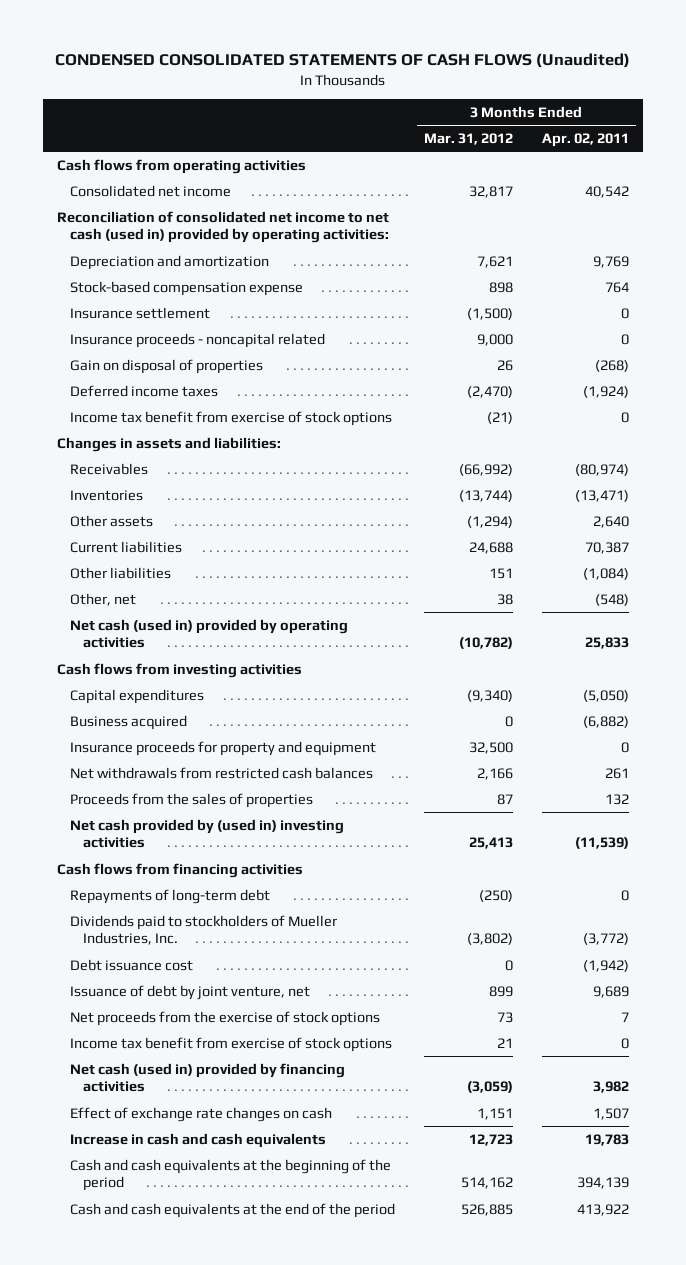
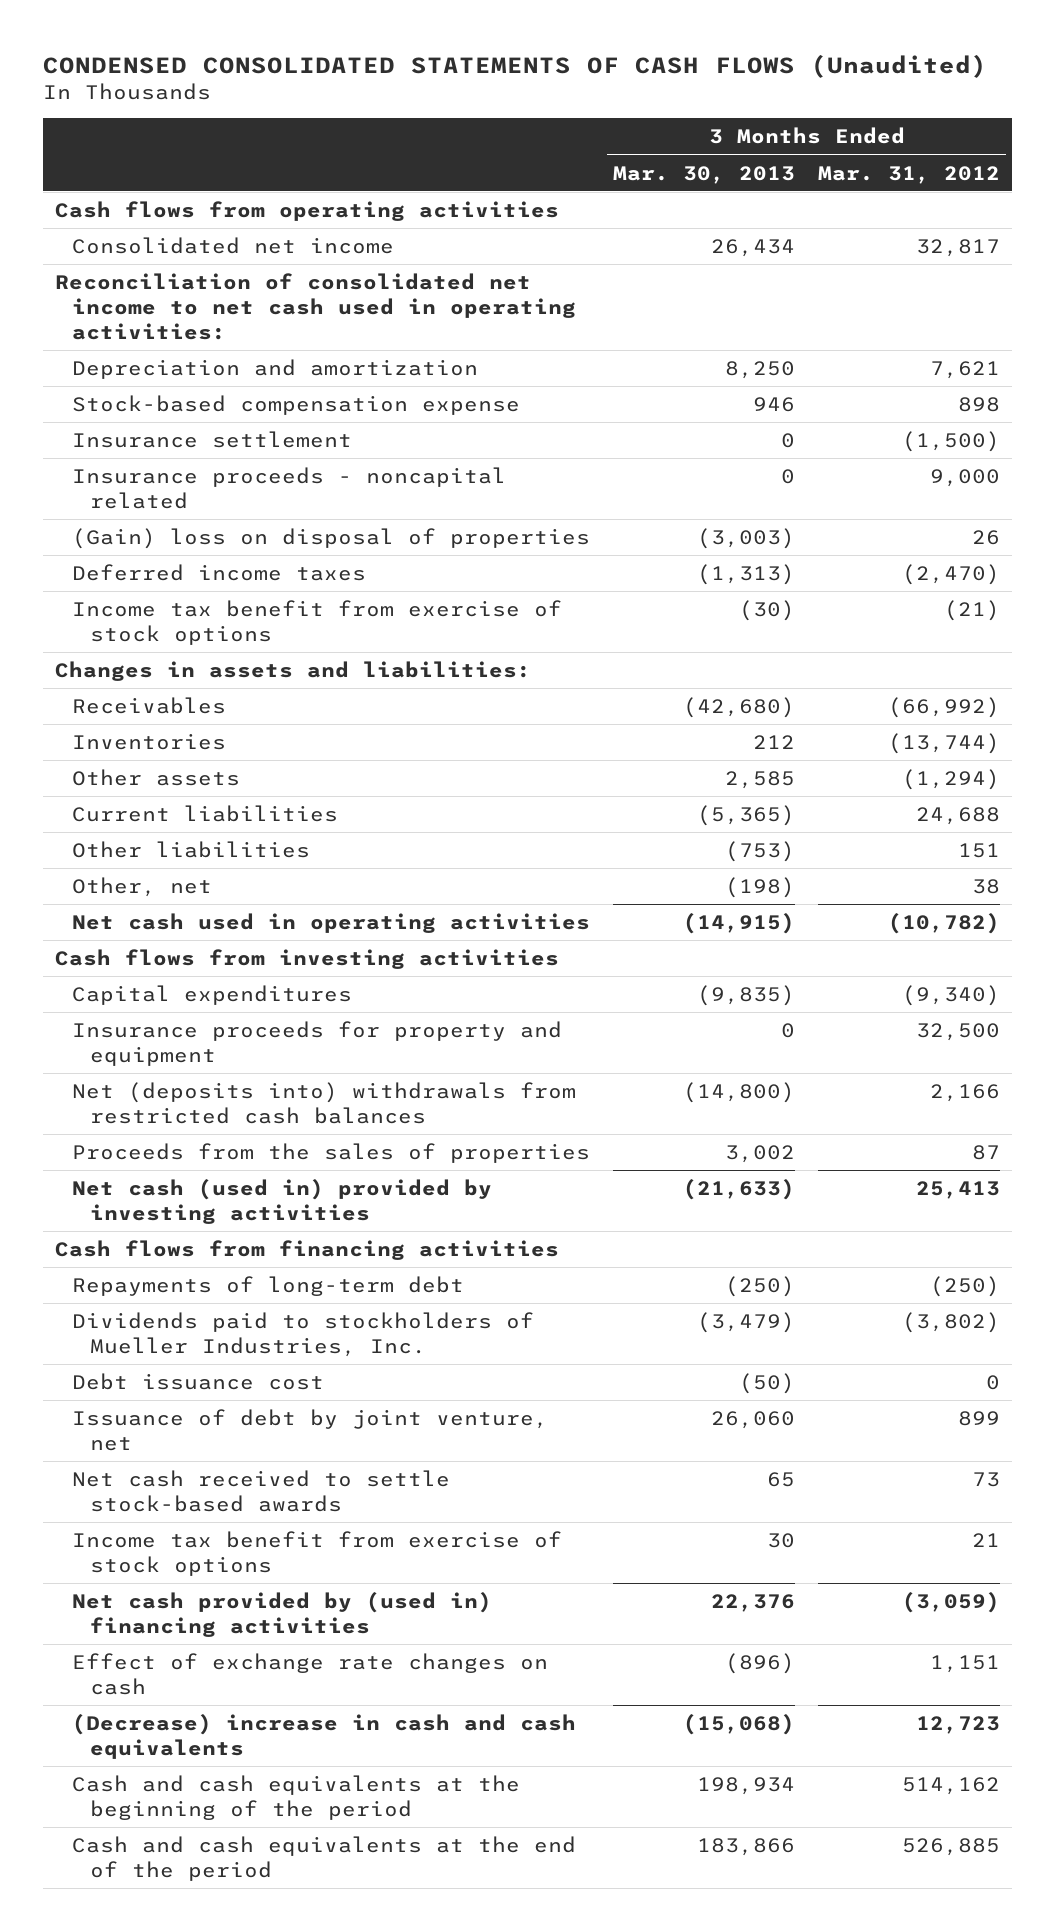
[541,132,629,147] Apr. 02, 2011 -> none
none -> [613,165,796,184] Mar. 30, 2013
[57,210,390,244] Reconciliation of consolidated net income to net cash (used in) provided by operating activities: -> [54,272,577,340] Reconciliation of consolidated net income to net cash used in operating activities:
[69,358,263,374] Gain on disposal of properties -> [72,527,591,549] (Gain) loss on disposal of properties
[69,618,348,649] Net cash (used in) provided by operating activities -> [72,912,591,933] Net cash used in operating activities
[69,714,187,730] Business acquired -> none
[69,766,373,779] Net withdrawals from restricted cash balances -> [72,1081,577,1124] Net (deposits into) withdrawals from restricted cash balances
[69,818,344,849] Net cash provided by (used in) investing activities -> [72,1178,493,1224] Net cash (used in) provided by investing activities
[69,1010,380,1026] Net proceeds from the exercise of stock options -> none
none -> [72,1469,451,1512] Net cash received to settle stock-based awards
[69,1062,345,1093] Net cash (used in) provided by financing activities -> [72,1591,493,1637] Net cash provided by (used in) financing activities
[69,1132,326,1148] Increase in cash and cash equivalents -> [72,1713,577,1759] (Decrease) increase in cash and cash equivalents

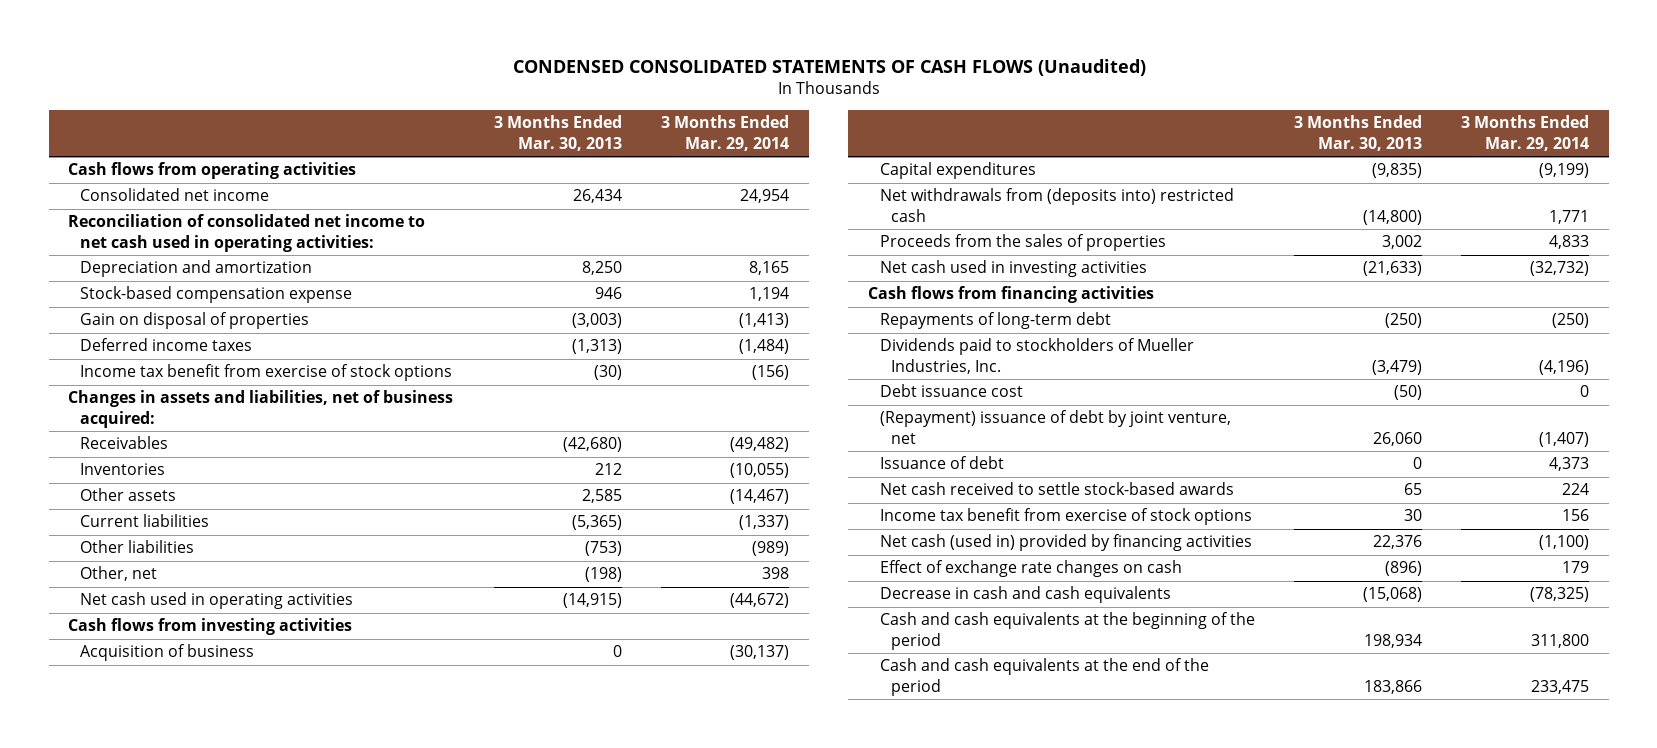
[818,165,1001,184] Mar. 31, 2012 -> none
none -> [661,115,790,151] 3 Months Ended Mar. 29, 2014
[72,430,353,448] Insurance settlement -> none
[72,466,507,509] Insurance proceeds - noncapital related -> none
[72,527,591,549] (Gain) loss on disposal of properties -> [79,312,309,330] Gain on disposal of properties
[54,660,531,681] Changes in assets and liabilities: -> [68,390,454,428] Changes in assets and liabilities, net of business acquired:
none -> [79,644,254,662] Acquisition of business
[72,1020,563,1066] Insurance proceeds for property and equipment -> none
[72,1081,577,1124] Net (deposits into) withdrawals from restricted cash balances -> [879,188,1234,222] Net withdrawals from (deposits into) restricted cash
[72,1178,493,1224] Net cash (used in) provided by investing activities -> [879,260,1147,278] Net cash used in investing activities
[72,1408,549,1451] Issuance of debt by joint venture, net -> [879,410,1231,444] (Repayment) issuance of debt by joint venture, net
none -> [879,456,1004,470] Issuance of debt
[72,1591,493,1637] Net cash provided by (used in) financing activities -> [879,534,1252,552] Net cash (used in) provided by financing activities
[72,1713,577,1759] (Decrease) increase in cash and cash equivalents -> [879,586,1171,604] Decrease in cash and cash equivalents

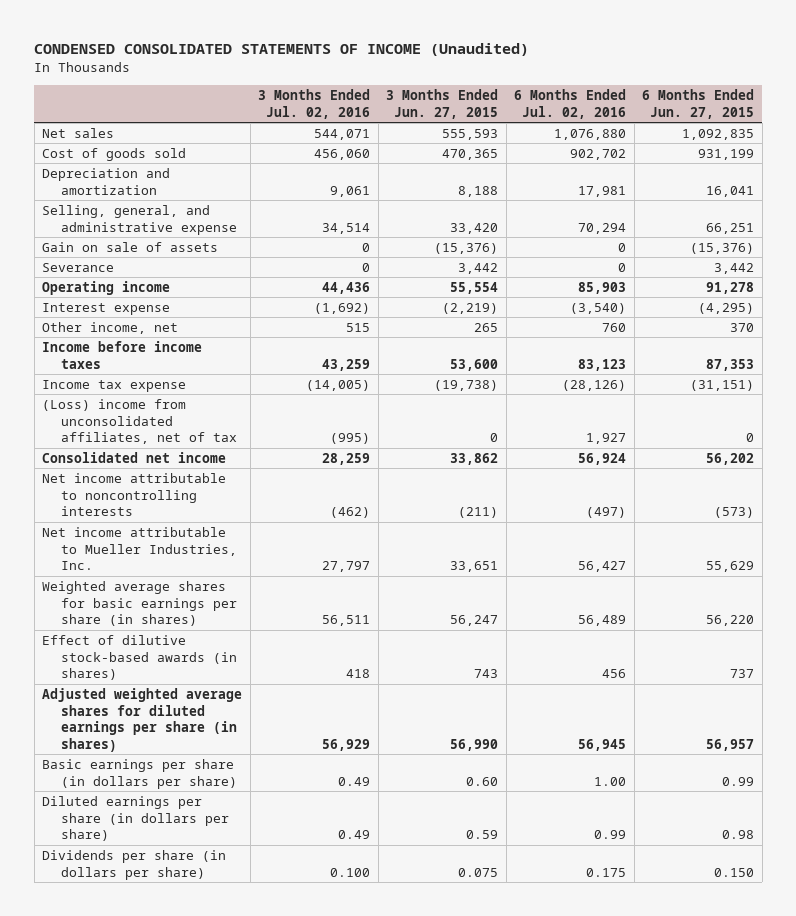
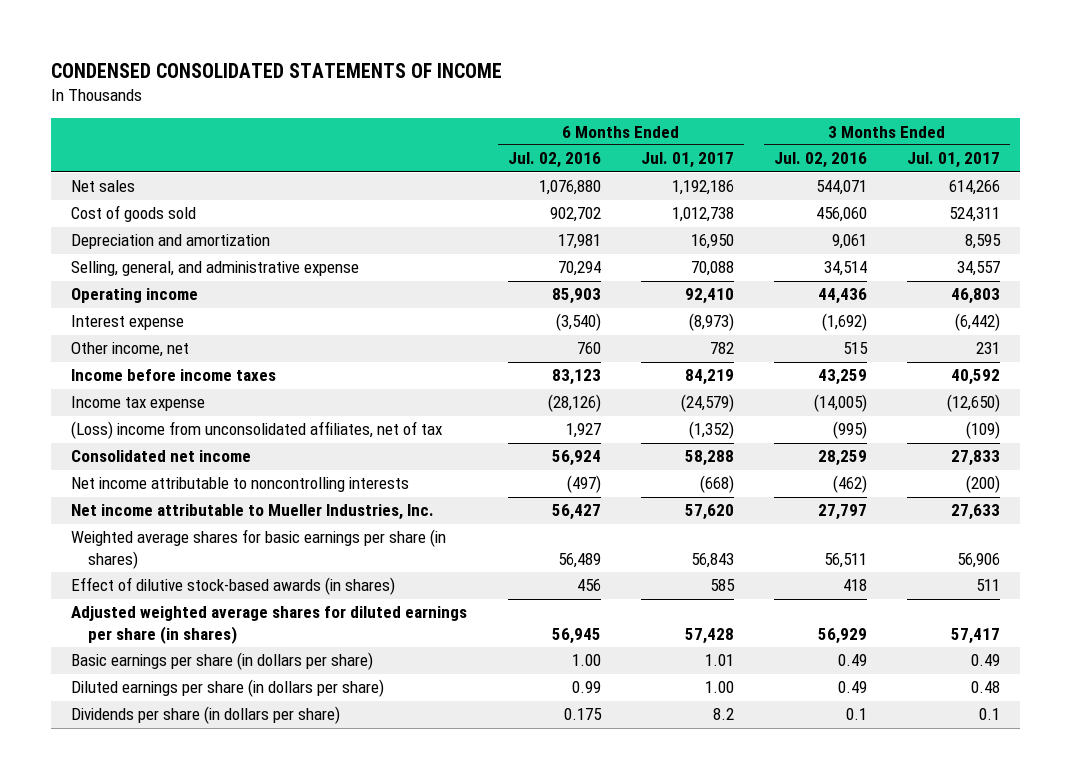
[34,43,530,57] CONDENSED CONSOLIDATED STATEMENTS OF INCOME (Unaudited) -> [51,63,503,79] CONDENSED CONSOLIDATED STATEMENTS OF INCOME
[386,89,499,119] 3 Months Ended Jun. 27, 2015 -> none
[642,89,755,119] 6 Months Ended Jun. 27, 2015 -> none
none -> [640,152,734,169] Jul. 01, 2017
none -> [906,152,1000,169] Jul. 01, 2017
[42,241,219,252] Gain on sale of assets -> none
[42,262,115,272] Severance -> none
[330,867,371,877] 0.100 -> [845,708,867,721] 0.1

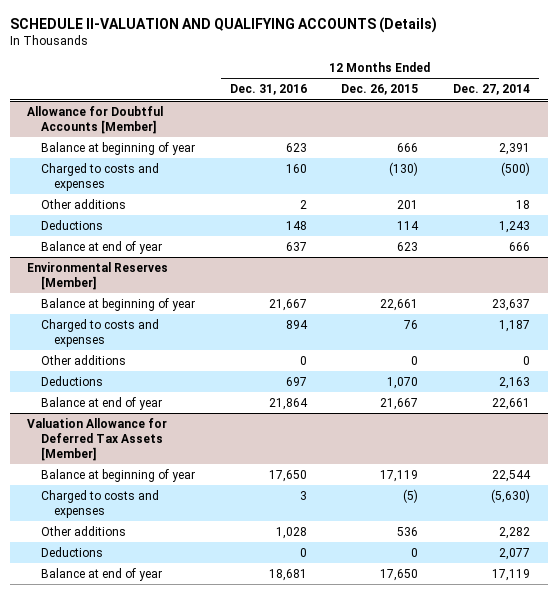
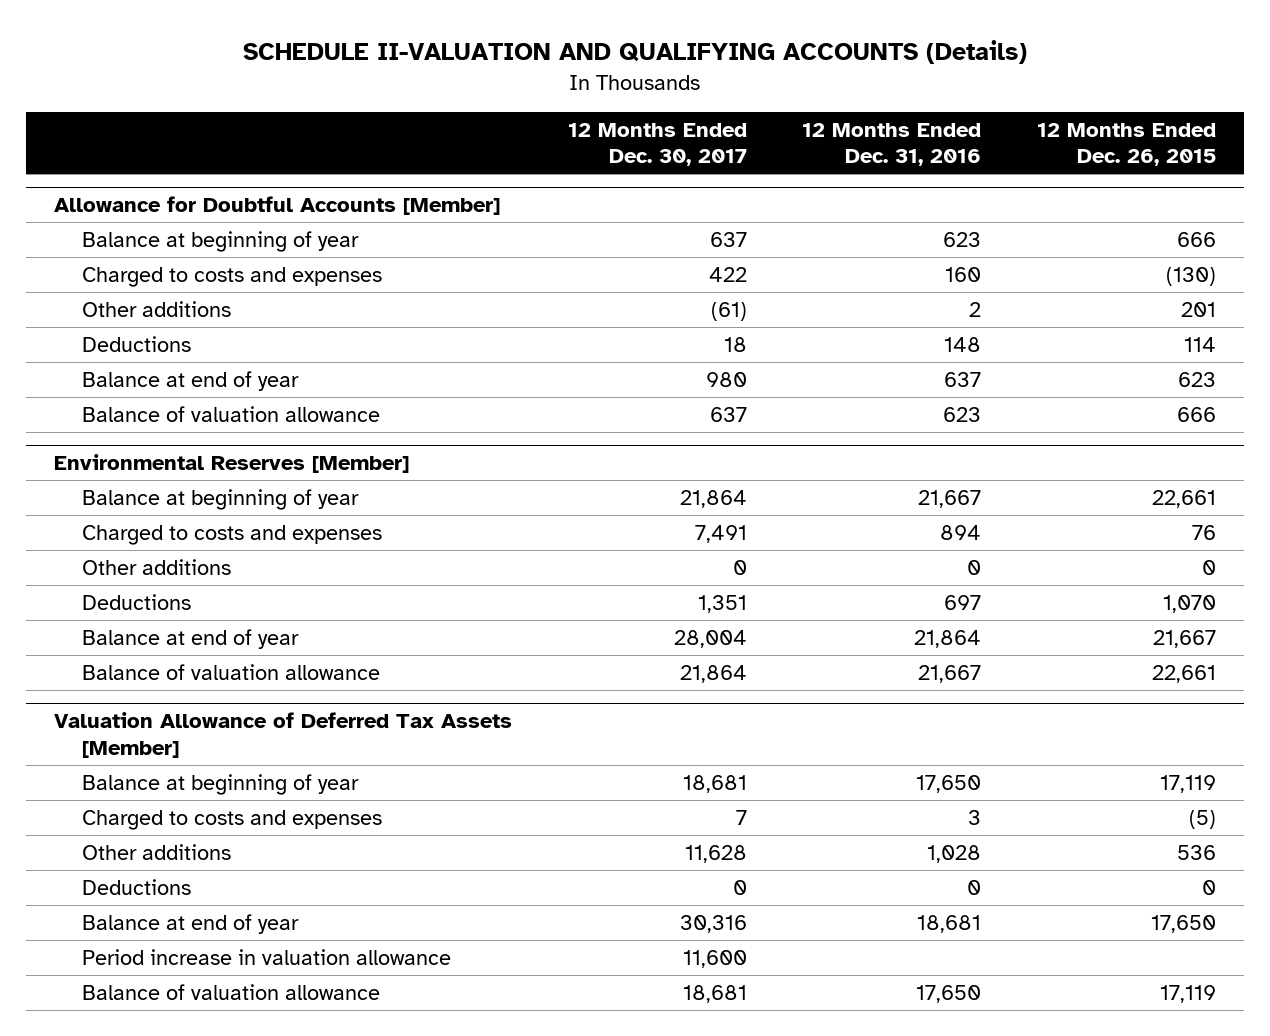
[453,84,531,96] Dec. 27, 2014 -> none
none -> [567,122,747,167] 12 Months Ended Dec. 30, 2017
none -> [82,405,381,422] Balance of valuation allowance
none -> [82,663,381,680] Balance of valuation allowance
[27,417,168,462] Valuation Allowance for Deferred Tax Assets [Member] -> [54,712,513,758] Valuation Allowance of Deferred Tax Assets [Member]
none -> [82,948,452,965] Period increase in valuation allowance
none -> [82,983,381,1000] Balance of valuation allowance

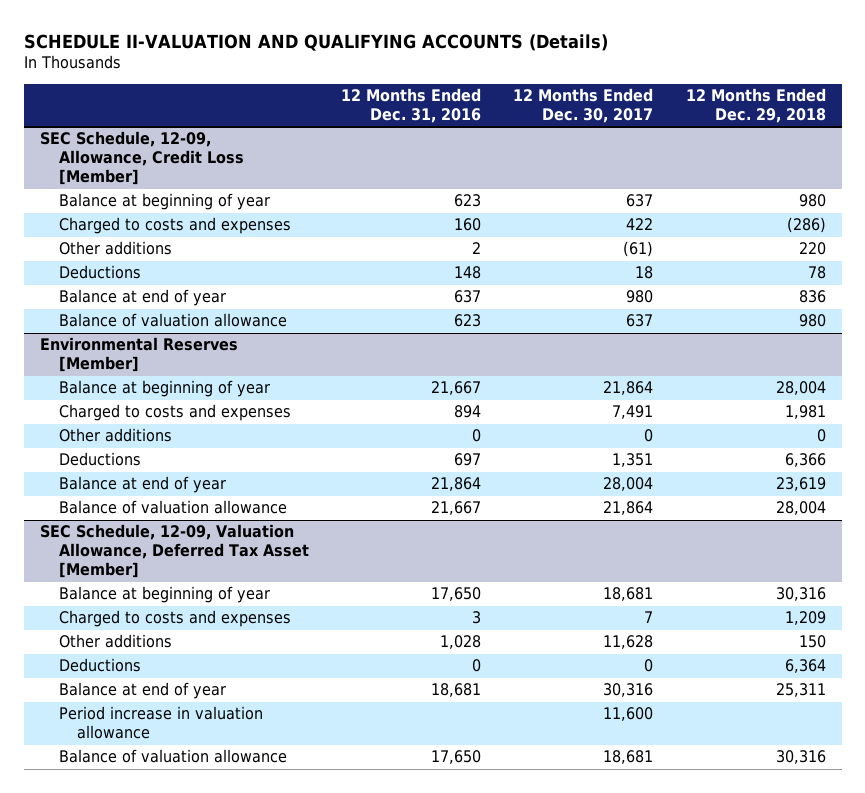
[1037,122,1217,167] 12 Months Ended Dec. 26, 2015 -> none
none -> [685,88,826,124] 12 Months Ended Dec. 29, 2018
[54,196,501,216] Allowance for Doubtful Accounts [Member] -> none
none -> [39,131,244,186] SEC Schedule, 12-09, Allowance, Credit Loss [Member]
[54,712,513,758] Valuation Allowance of Deferred Tax Assets [Member] -> [39,524,309,579] SEC Schedule, 12-09, Valuation Allowance, Deferred Tax Asset [Member]

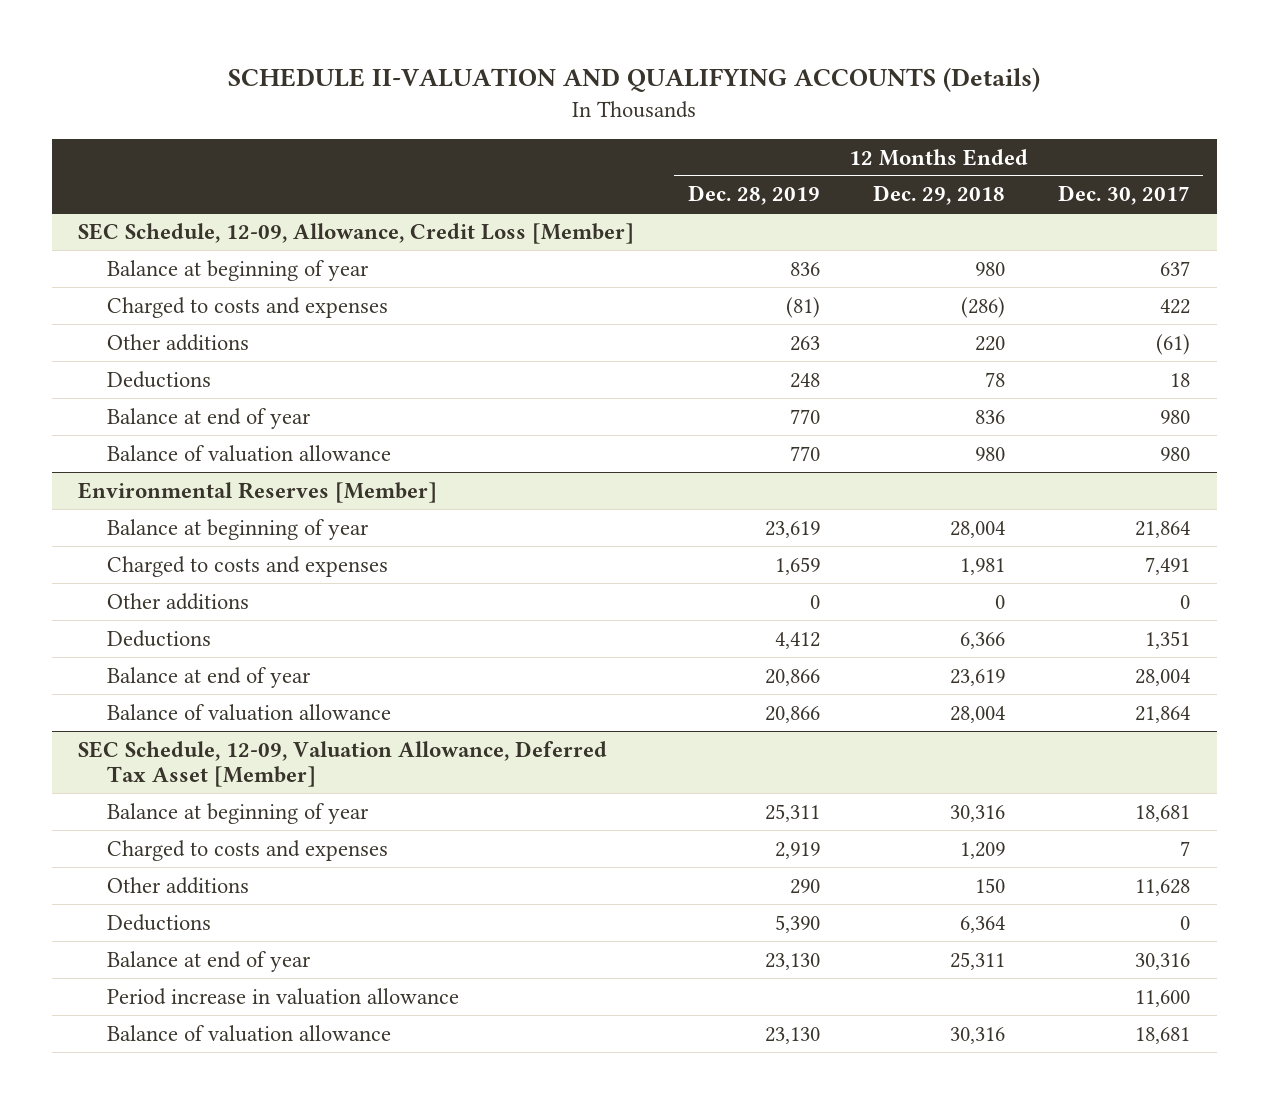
[340,88,481,124] 12 Months Ended Dec. 31, 2016 -> none
none -> [687,185,820,206] Dec. 28, 2019
[626,314,654,328] 637 -> [1160,446,1191,461] 980

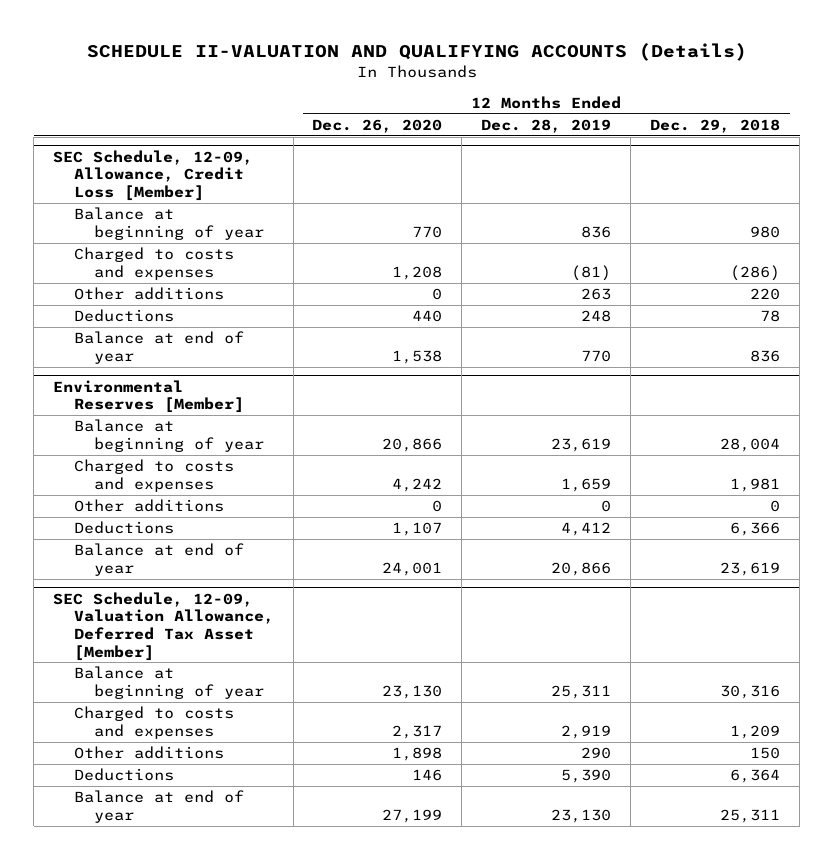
[1058,185,1191,206] Dec. 30, 2017 -> none
none -> [312,118,443,133] Dec. 26, 2020
[107,444,392,462] Balance of valuation allowance -> none
[107,703,392,721] Balance of valuation allowance -> none
[107,987,460,1005] Period increase in valuation allowance -> none
[107,1024,392,1042] Balance of valuation allowance -> none

